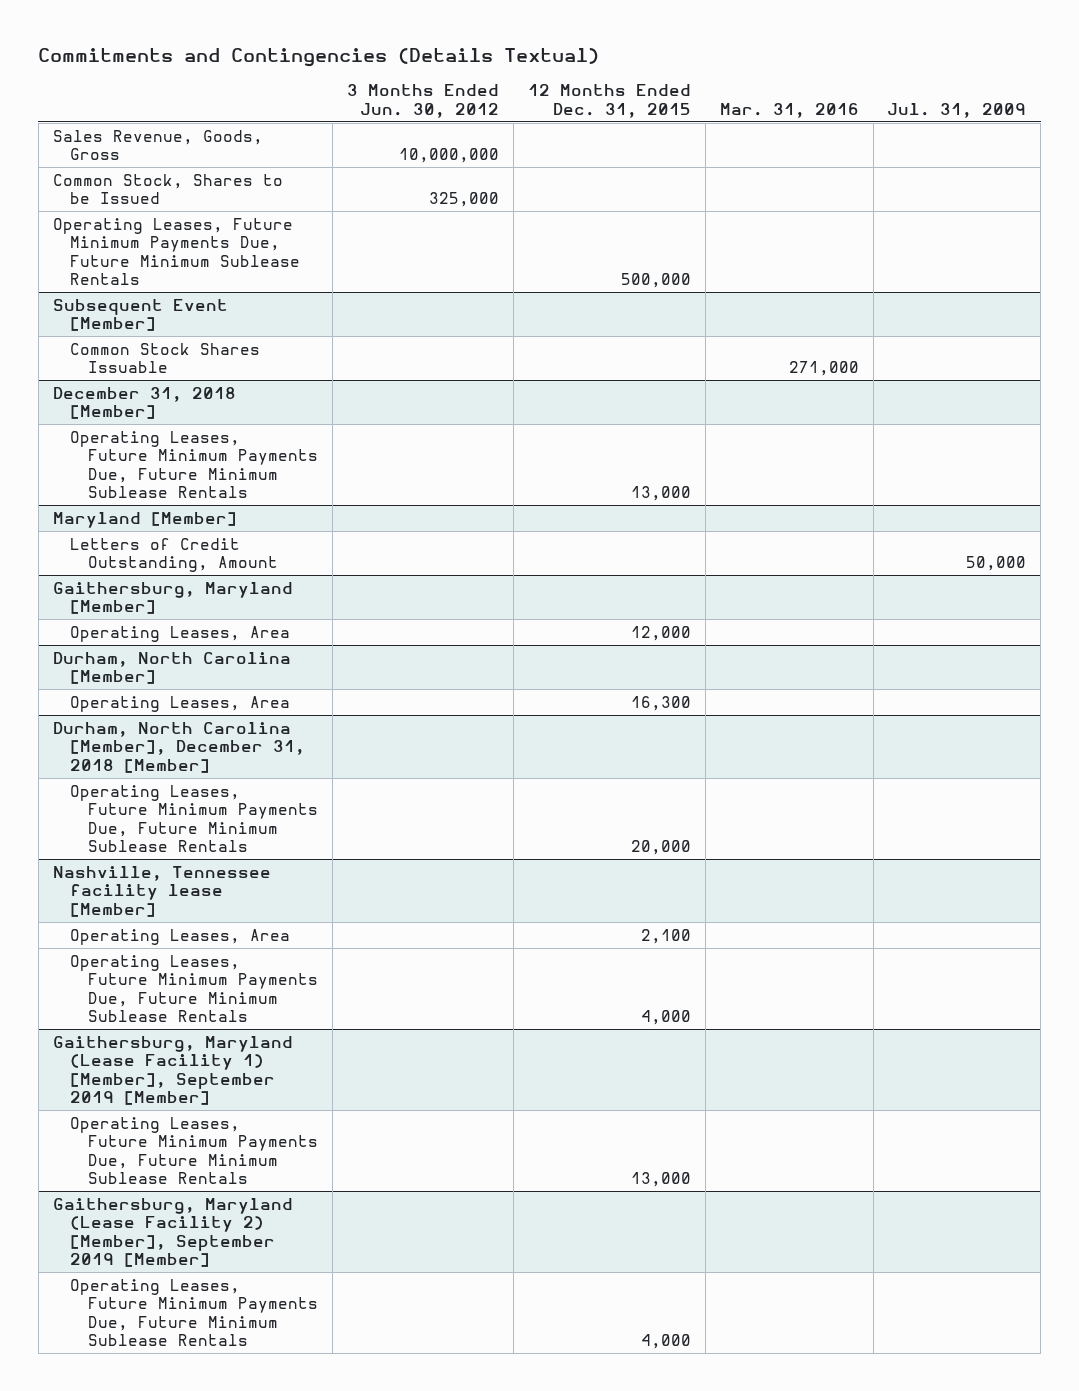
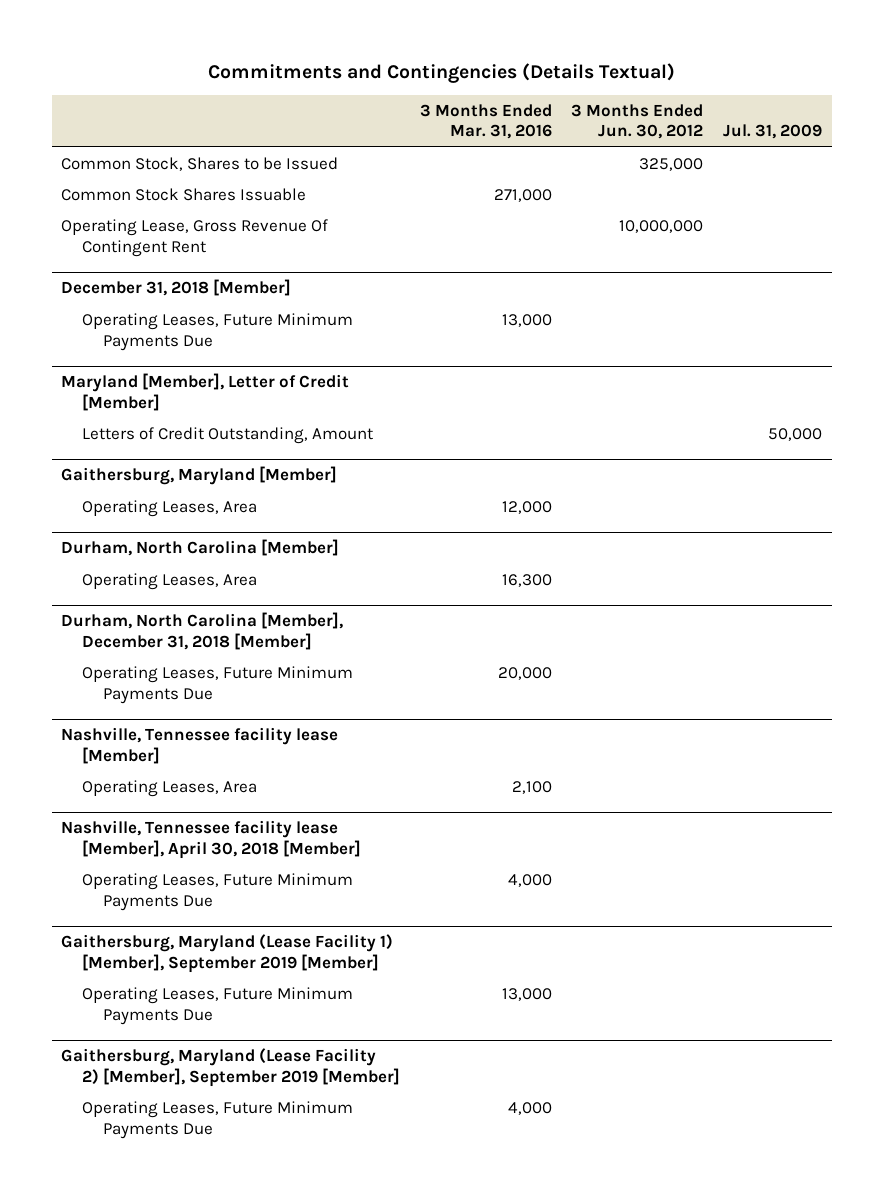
[527,84,691,118] 12 Months Ended Dec. 31, 2015 -> none
[719,102,859,118] Mar. 31, 2016 -> none
none -> [419,103,552,140] 3 Months Ended Mar. 31, 2016
[52,129,263,161] Sales Revenue, Goods, Gross -> none
[52,217,301,286] Operating Leases, Future Minimum Payments Due, Future Minimum Sublease Rentals -> none
[52,298,228,332] Subsequent Event [Member] -> none
[70,342,261,374] Common Stock Shares Issuable -> none
none -> [61,188,307,202] Common Stock Shares Issuable
none -> [61,219,329,257] Operating Lease, Gross Revenue Of Contingent Rent
[70,430,318,499] Operating Leases, Future Minimum Payments Due, Future Minimum Sublease Rentals -> [82,313,354,351] Operating Leases, Future Minimum Payments Due
[52,511,237,528] Maryland [Member] -> [61,373,350,412] Maryland [Member], Letter of Credit [Member]
[70,784,318,853] Operating Leases, Future Minimum Payments Due, Future Minimum Sublease Rentals -> [82,666,354,704] Operating Leases, Future Minimum Payments Due
[70,954,318,1023] Operating Leases, Future Minimum Payments Due, Future Minimum Sublease Rentals -> none
none -> [61,820,362,860] Nashville, Tennessee facility lease [Member], April 30, 2018 [Member]
none -> [82,873,354,911] Operating Leases, Future Minimum Payments Due
[70,1116,318,1185] Operating Leases, Future Minimum Payments Due, Future Minimum Sublease Rentals -> [82,987,354,1025] Operating Leases, Future Minimum Payments Due
[70,1278,318,1347] Operating Leases, Future Minimum Payments Due, Future Minimum Sublease Rentals -> [82,1101,354,1139] Operating Leases, Future Minimum Payments Due

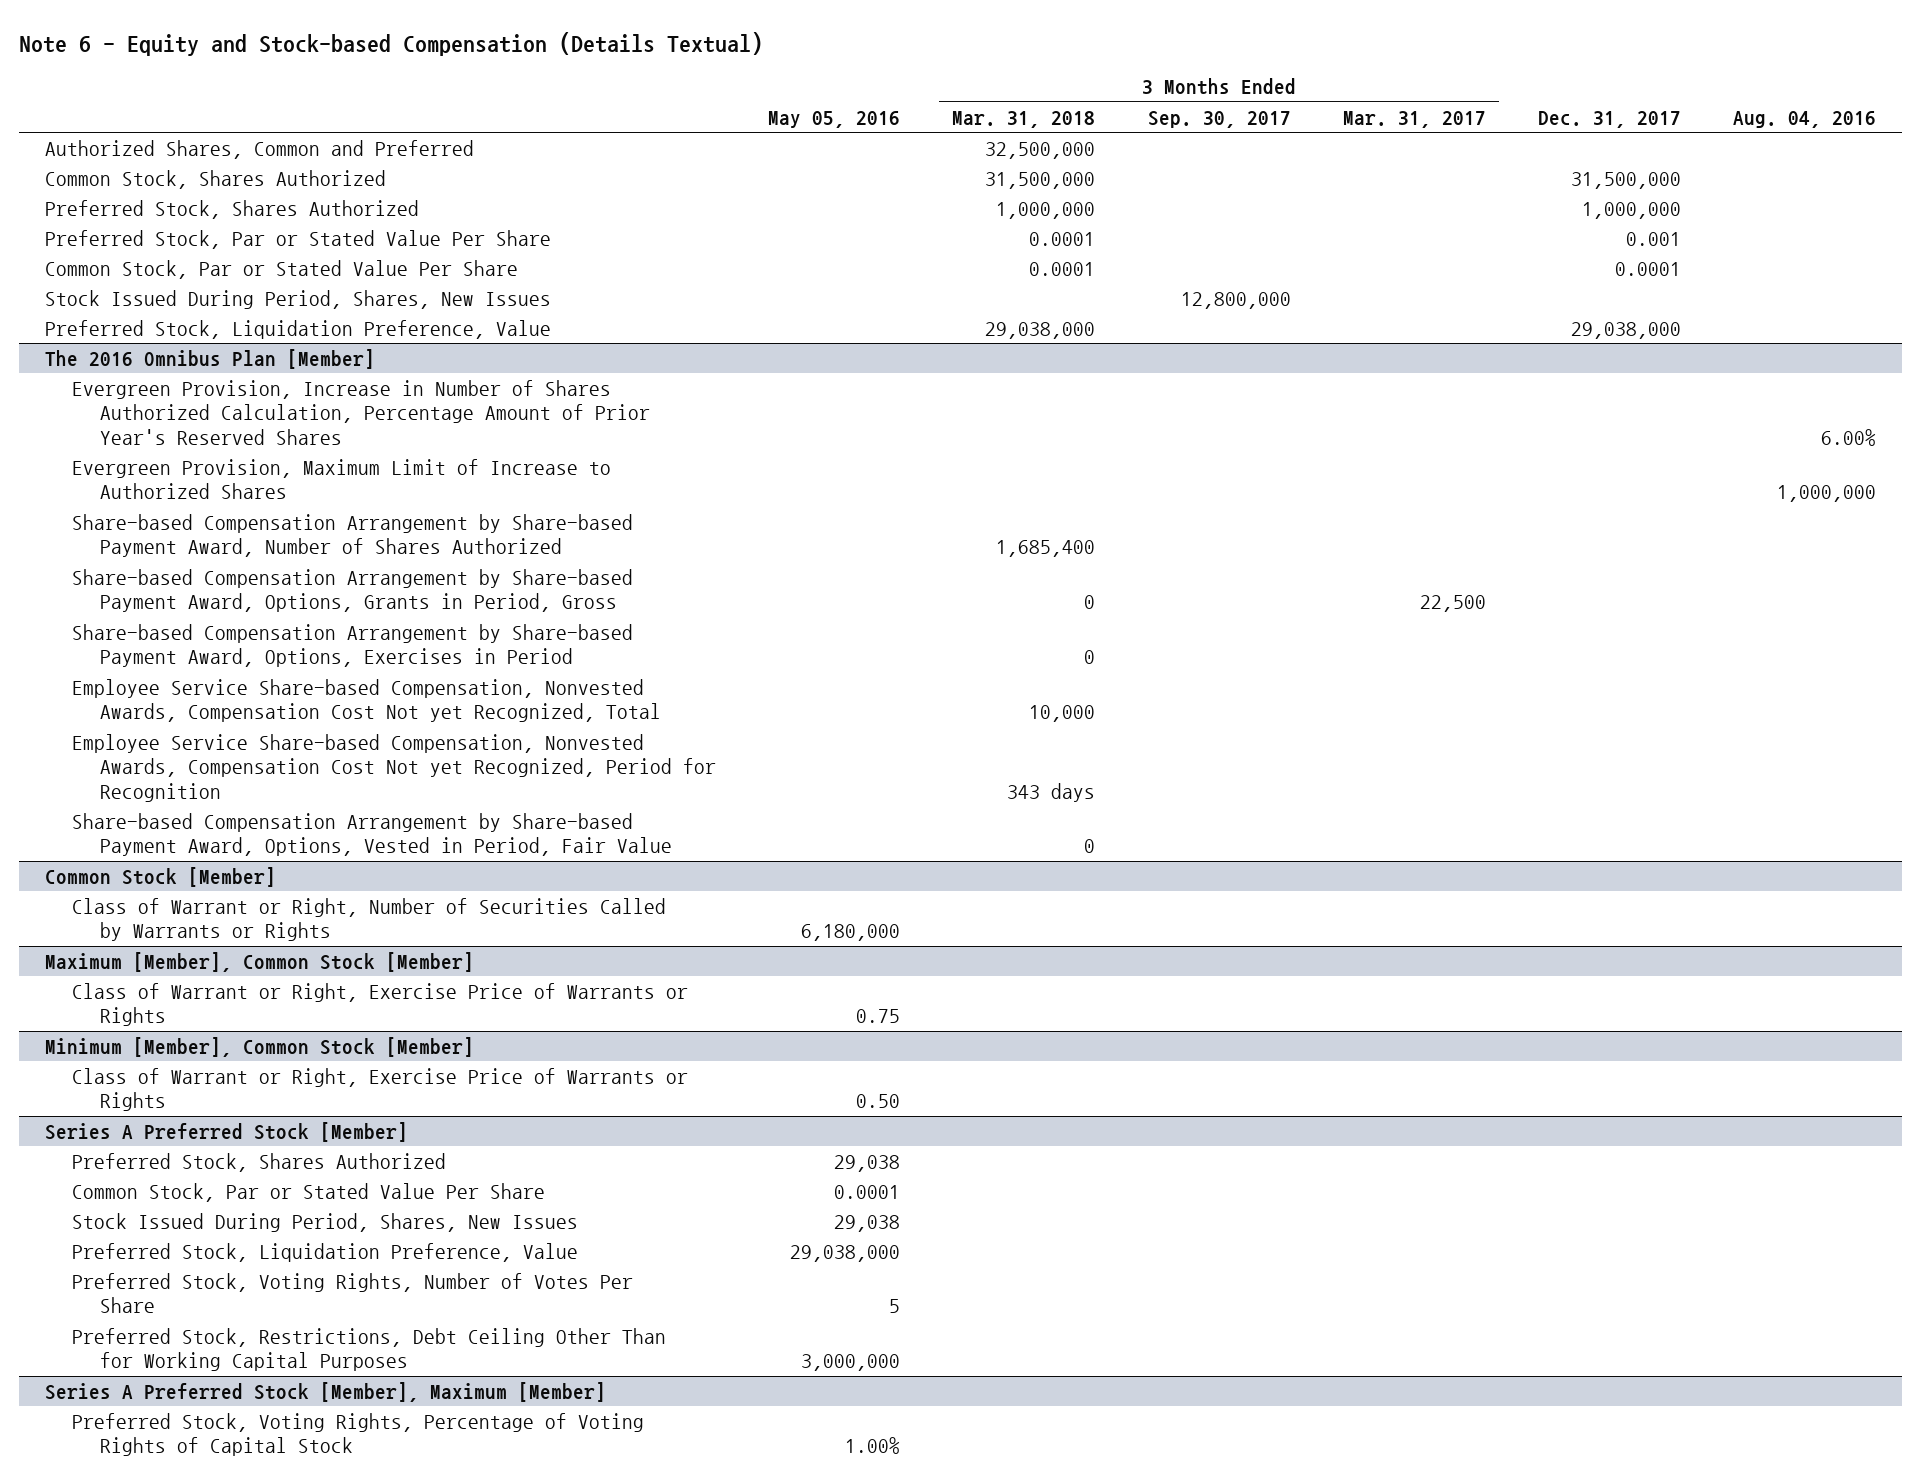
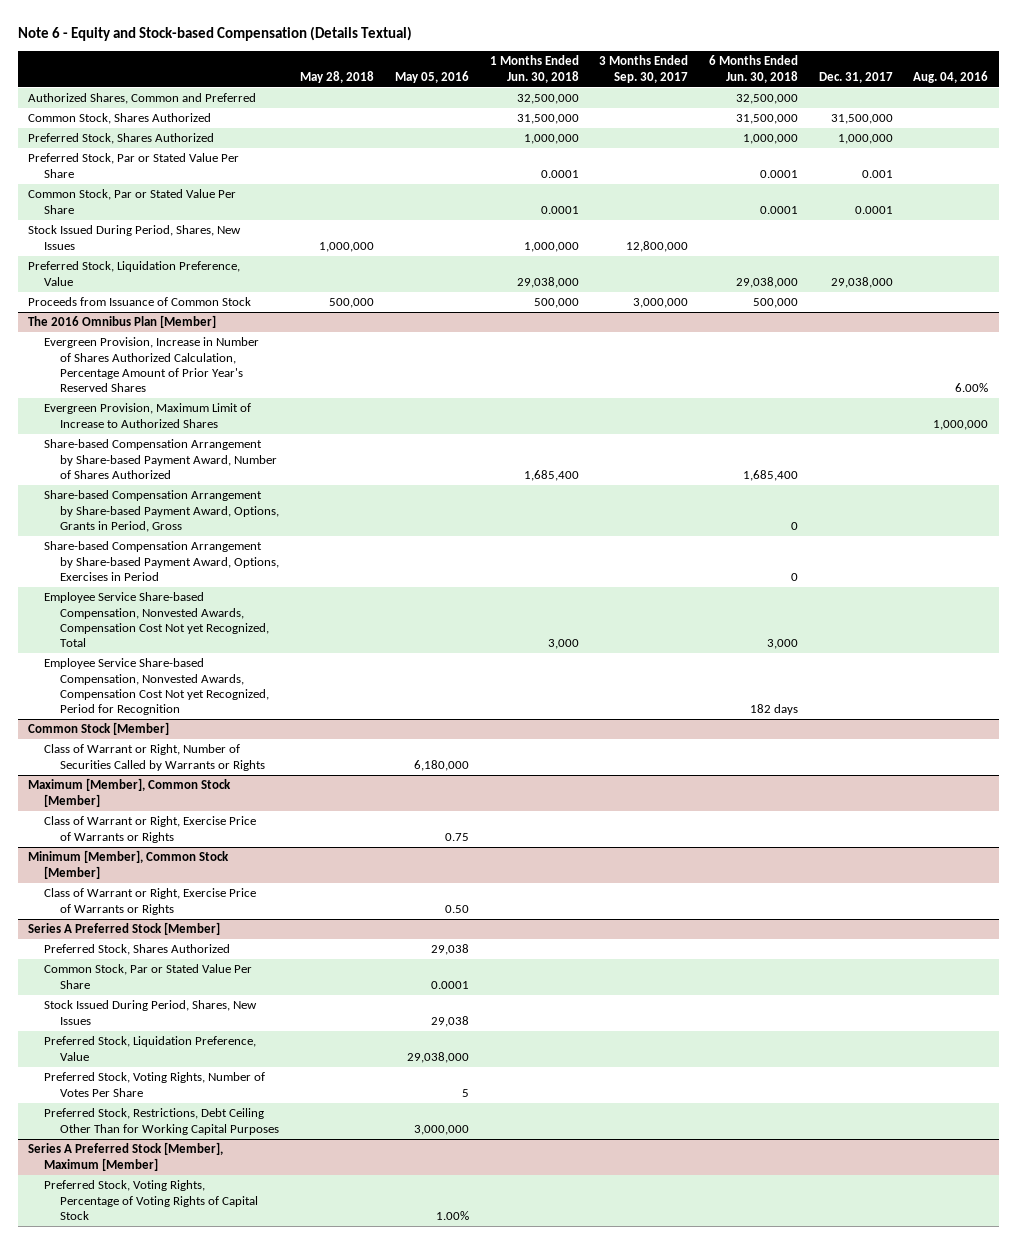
[952,110,1096,128] Mar. 31, 2018 -> none
[1342,110,1486,128] Mar. 31, 2017 -> none
none -> [300,70,375,83] May 28, 2018
none -> [489,55,579,83] 1 Months Ended Jun. 30, 2018
none -> [708,55,798,83] 6 Months Ended Jun. 30, 2018
none -> [28,297,252,307] Proceeds from Issuance of Common Stock
[72,812,672,857] Share-based Compensation Arrangement by Share-based Payment Award, Options, Vested in Period, Fair Value -> none

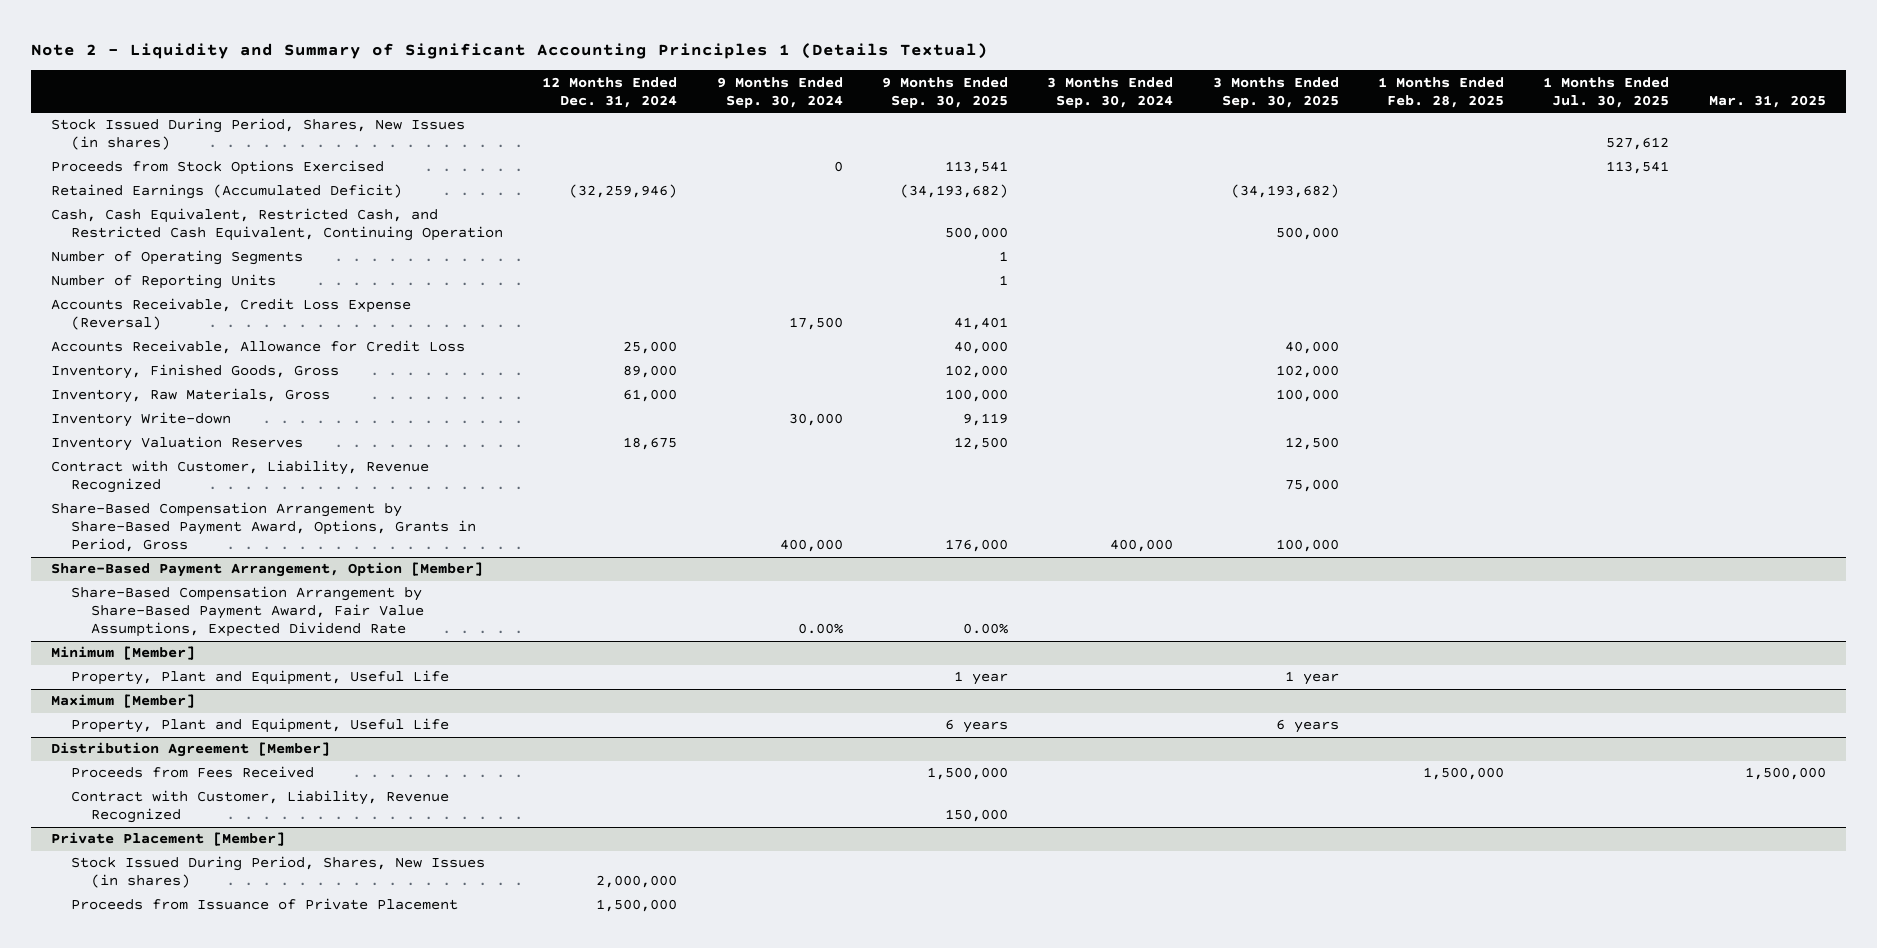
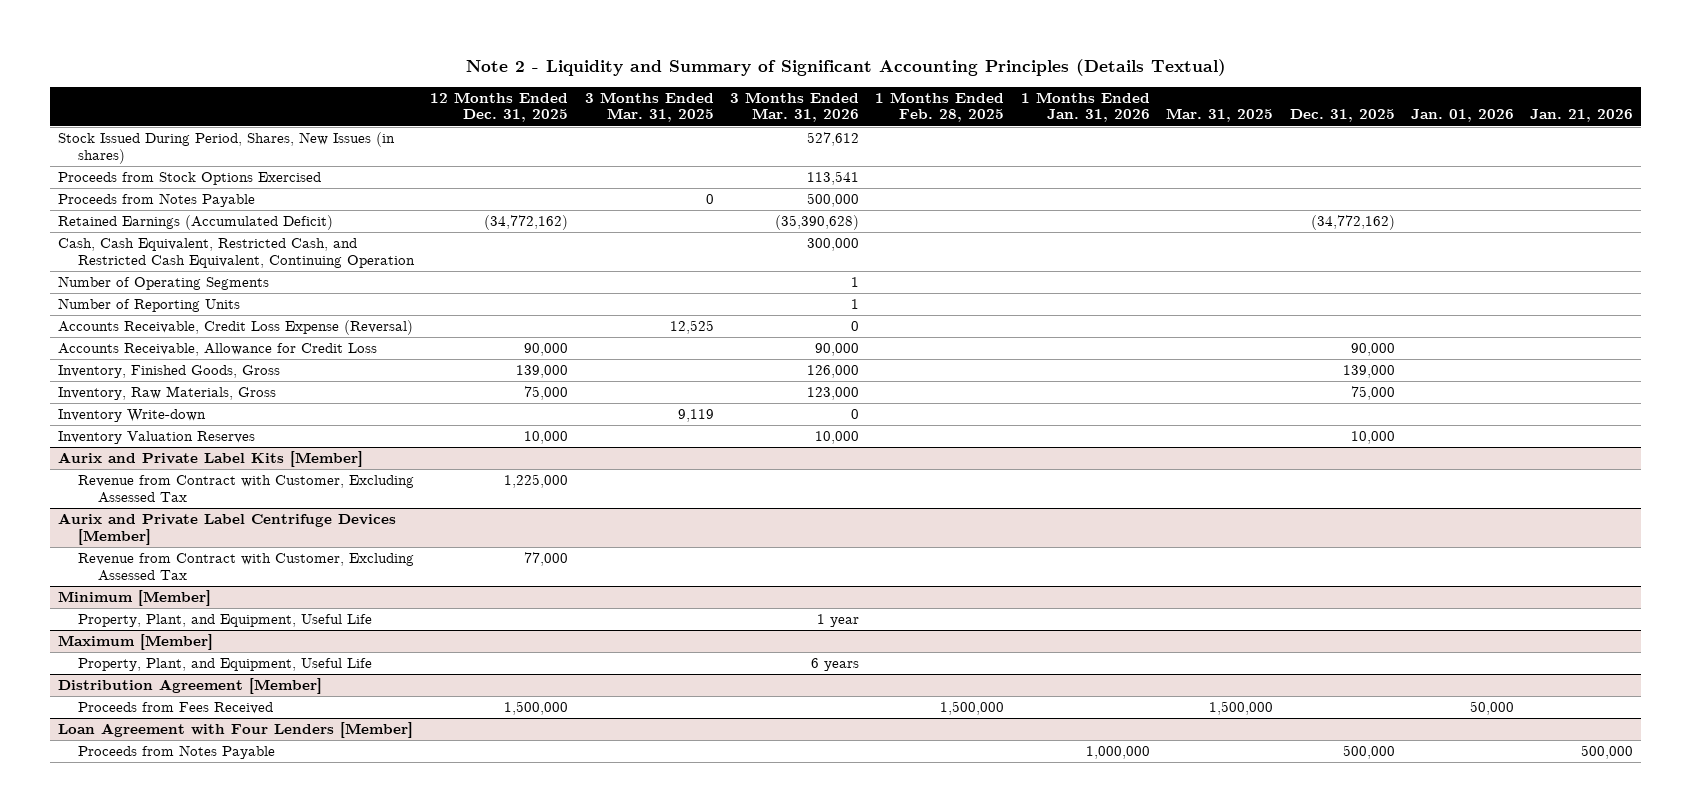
[31,43,989,60] Note 2 - Liquidity and Summary of Significant Accounting Principles 1 (Details Textual) -> [465,59,1226,77] Note 2 - Liquidity and Summary of Significant Accounting Principles (Details Textual)
[542,76,678,108] 12 Months Ended Dec. 31, 2024 -> none
[716,76,843,108] 9 Months Ended Sep. 30, 2024 -> none
[881,76,1008,108] 9 Months Ended Sep. 30, 2025 -> none
[1047,76,1174,108] 3 Months Ended Sep. 30, 2024 -> none
[1212,76,1339,108] 3 Months Ended Sep. 30, 2025 -> none
[1543,76,1670,108] 1 Months Ended Jul. 30, 2025 -> none
none -> [430,91,569,123] 12 Months Ended Dec. 31, 2025
none -> [584,91,714,123] 3 Months Ended Mar. 31, 2025
none -> [730,91,860,123] 3 Months Ended Mar. 31, 2026
none -> [1020,91,1150,123] 1 Months Ended Jan. 31, 2026
none -> [1289,109,1395,123] Dec. 31, 2025
none -> [1410,109,1514,123] Jan. 01, 2026
none -> [1530,109,1634,123] Jan. 21, 2026
none -> [58,193,256,208] Proceeds from Notes Payable
[51,460,430,494] Contract with Customer, Liability, Revenue Recognized -> none
[51,502,476,553] Share-Based Compensation Arrangement by Share-Based Payment Award, Options, Grants in Period, Gross -> none
[51,562,484,578] Share-Based Payment Arrangement, Option [Member] -> none
[70,586,424,638] Share-Based Compensation Arrangement by Share-Based Payment Award, Fair Value Assumptions, Expected Dividend Rate -> none
none -> [58,451,364,468] Aurix and Private Label Kits [Member]
none -> [78,475,415,503] Revenue from Contract with Customer, Excluding Assessed Tax
none -> [58,513,397,545] Aurix and Private Label Centrifuge Devices [Member]
none -> [78,553,415,581] Revenue from Contract with Customer, Excluding Assessed Tax
[70,670,449,686] Property, Plant and Equipment, Useful Life -> [78,614,373,628] Property, Plant, and Equipment, Useful Life
[70,718,449,734] Property, Plant and Equipment, Useful Life -> [78,658,373,672] Property, Plant, and Equipment, Useful Life
[70,790,449,824] Contract with Customer, Liability, Revenue Recognized -> none
[51,832,286,847] Private Placement [Member] -> none
[70,856,485,889] Stock Issued During Period, Shares, New Issues (in shares) -> none
[70,898,458,911] Proceeds from Issuance of Private Placement -> none
none -> [58,722,414,739] Loan Agreement with Four Lenders [Member]
none -> [78,745,276,760] Proceeds from Notes Payable

